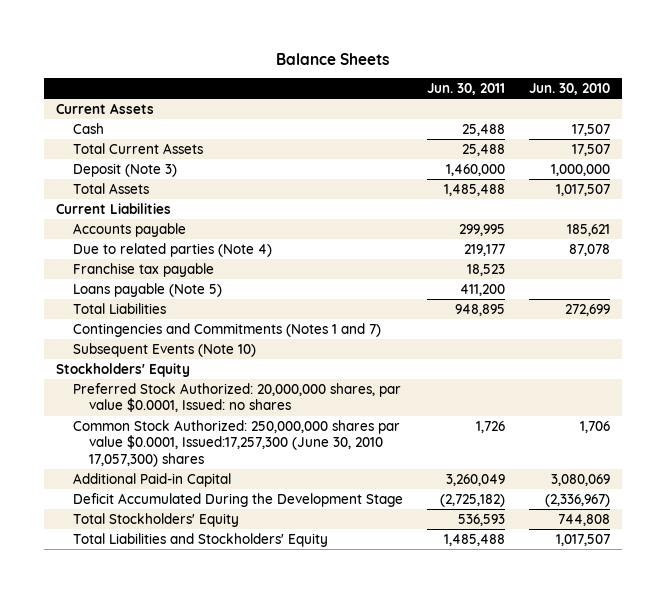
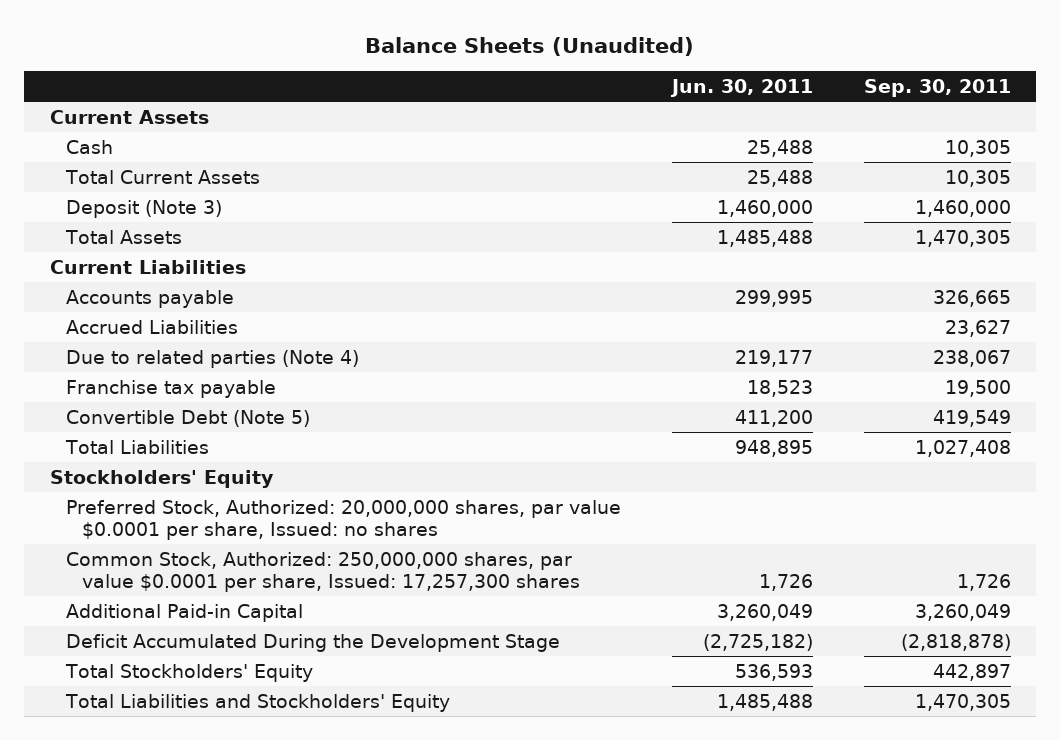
[276,52,390,65] Balance Sheets -> [365,36,695,56] Balance Sheets (Unaudited)
[529,82,611,95] Jun. 30, 2010 -> none
none -> [863,78,1011,97] Sep. 30, 2011
none -> [65,319,238,334] Accrued Liabilities
[72,282,222,297] Loans payable (Note 5) -> [65,409,310,427] Convertible Debt (Note 5)
[72,322,381,337] Contingencies and Commitments (Notes 1 and 7) -> none
[72,342,256,357] Subsequent Events (Note 10) -> none
[72,382,401,413] Preferred Stock Authorized: 20,000,000 shares, par value $0.0001, Issued: no shares -> [65,499,621,540] Preferred Stock, Authorized: 20,000,000 shares, par value $0.0001 per share, Issued: no shares
[72,419,400,468] Common Stock Authorized: 250,000,000 shares par value $0.0001, Issued:17,257,300 (June 30, 2010 17,057,300) shares -> [65,551,580,592] Common Stock, Authorized: 250,000,000 shares, par value $0.0001 per share, Issued: 17,257,300 shares

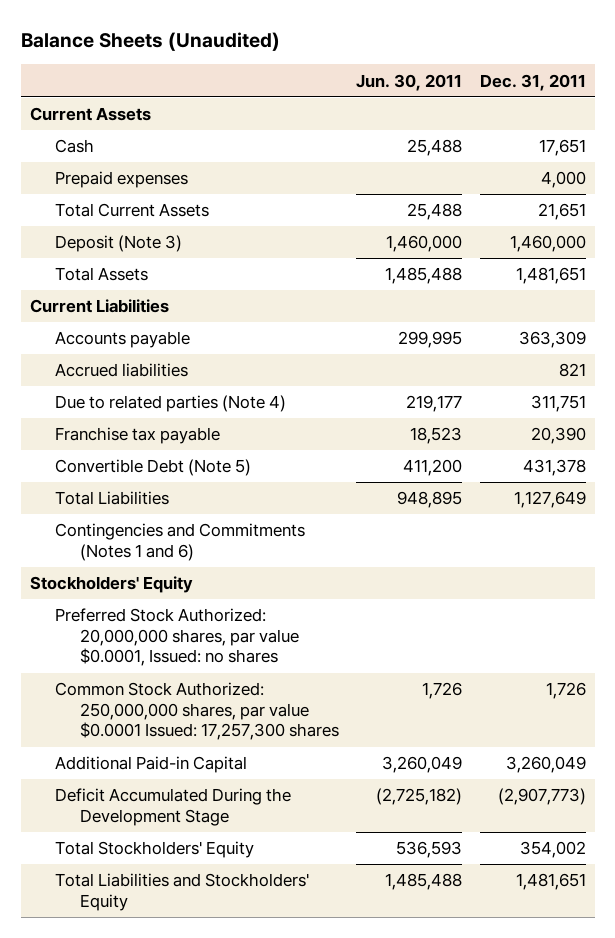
[863,78,1011,97] Sep. 30, 2011 -> none
none -> [479,73,586,91] Dec. 31, 2011
none -> [54,171,188,189] Prepaid expenses
[65,319,238,334] Accrued Liabilities -> [54,363,188,378] Accrued liabilities
none -> [54,523,305,561] Contingencies and Commitments (Notes 1 and 6)
[65,499,621,540] Preferred Stock, Authorized: 20,000,000 shares, par value $0.0001 per share, Issued: no shares -> [54,608,299,667] Preferred Stock Authorized: 20,000,000 shares, par value $0.0001, Issued: no shares
[65,551,580,592] Common Stock, Authorized: 250,000,000 shares, par value $0.0001 per share, Issued: 17,257,300 shares -> [54,682,339,741] Common Stock Authorized: 250,000,000 shares, par value $0.0001 Issued: 17,257,300 shares

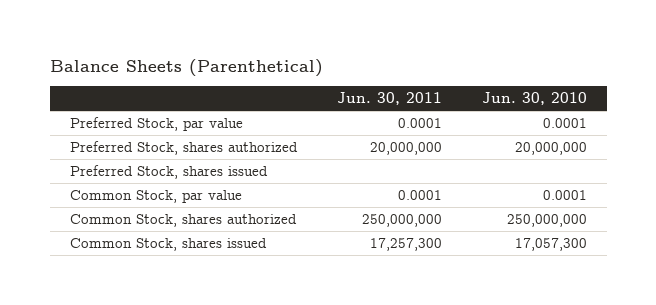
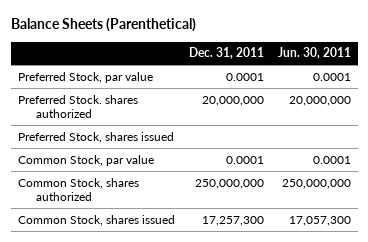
[481,92,587,106] Jun. 30, 2010 -> none
none -> [188,47,264,60] Dec. 31, 2011
[69,141,298,156] Preferred Stock, shares authorized -> [17,94,138,119] Preferred Stock. shares authorized
[369,238,442,252] 17,257,300 -> [288,215,351,226] 17,057,300

